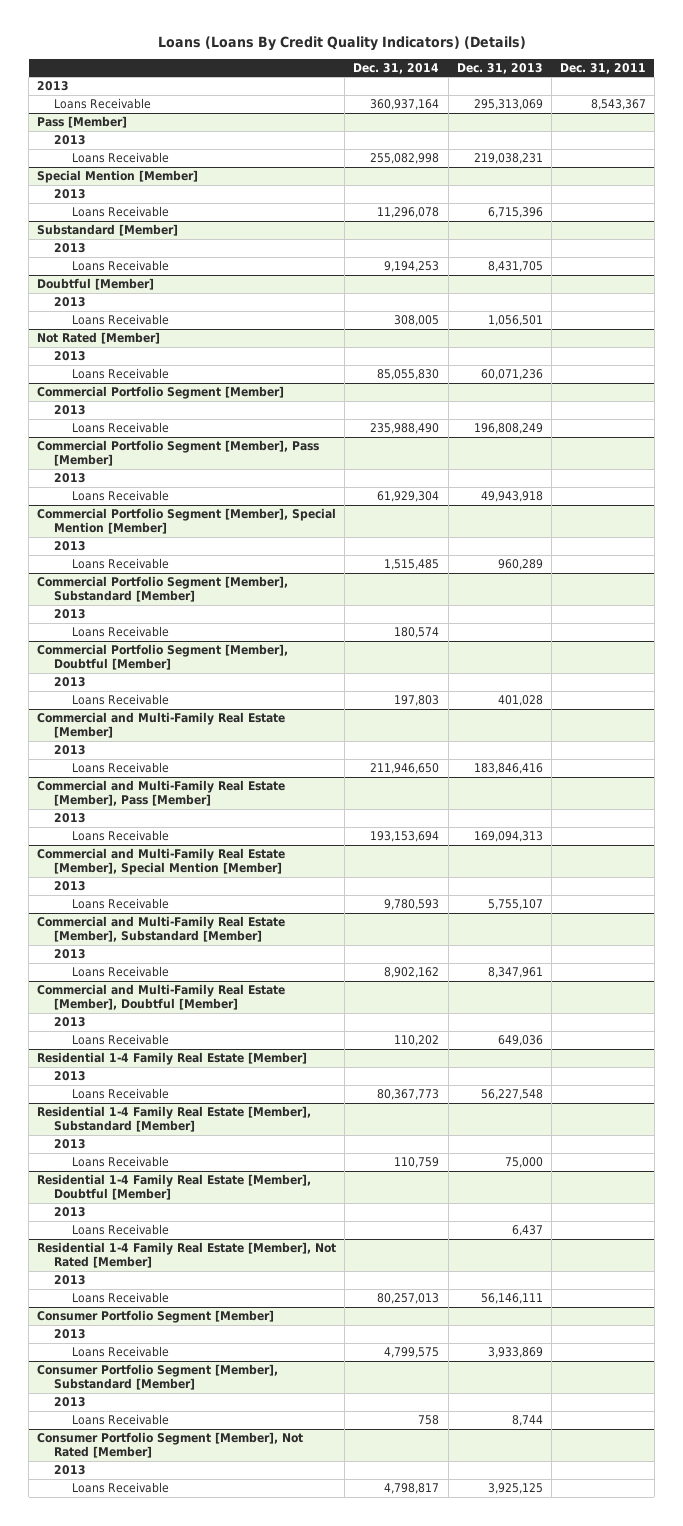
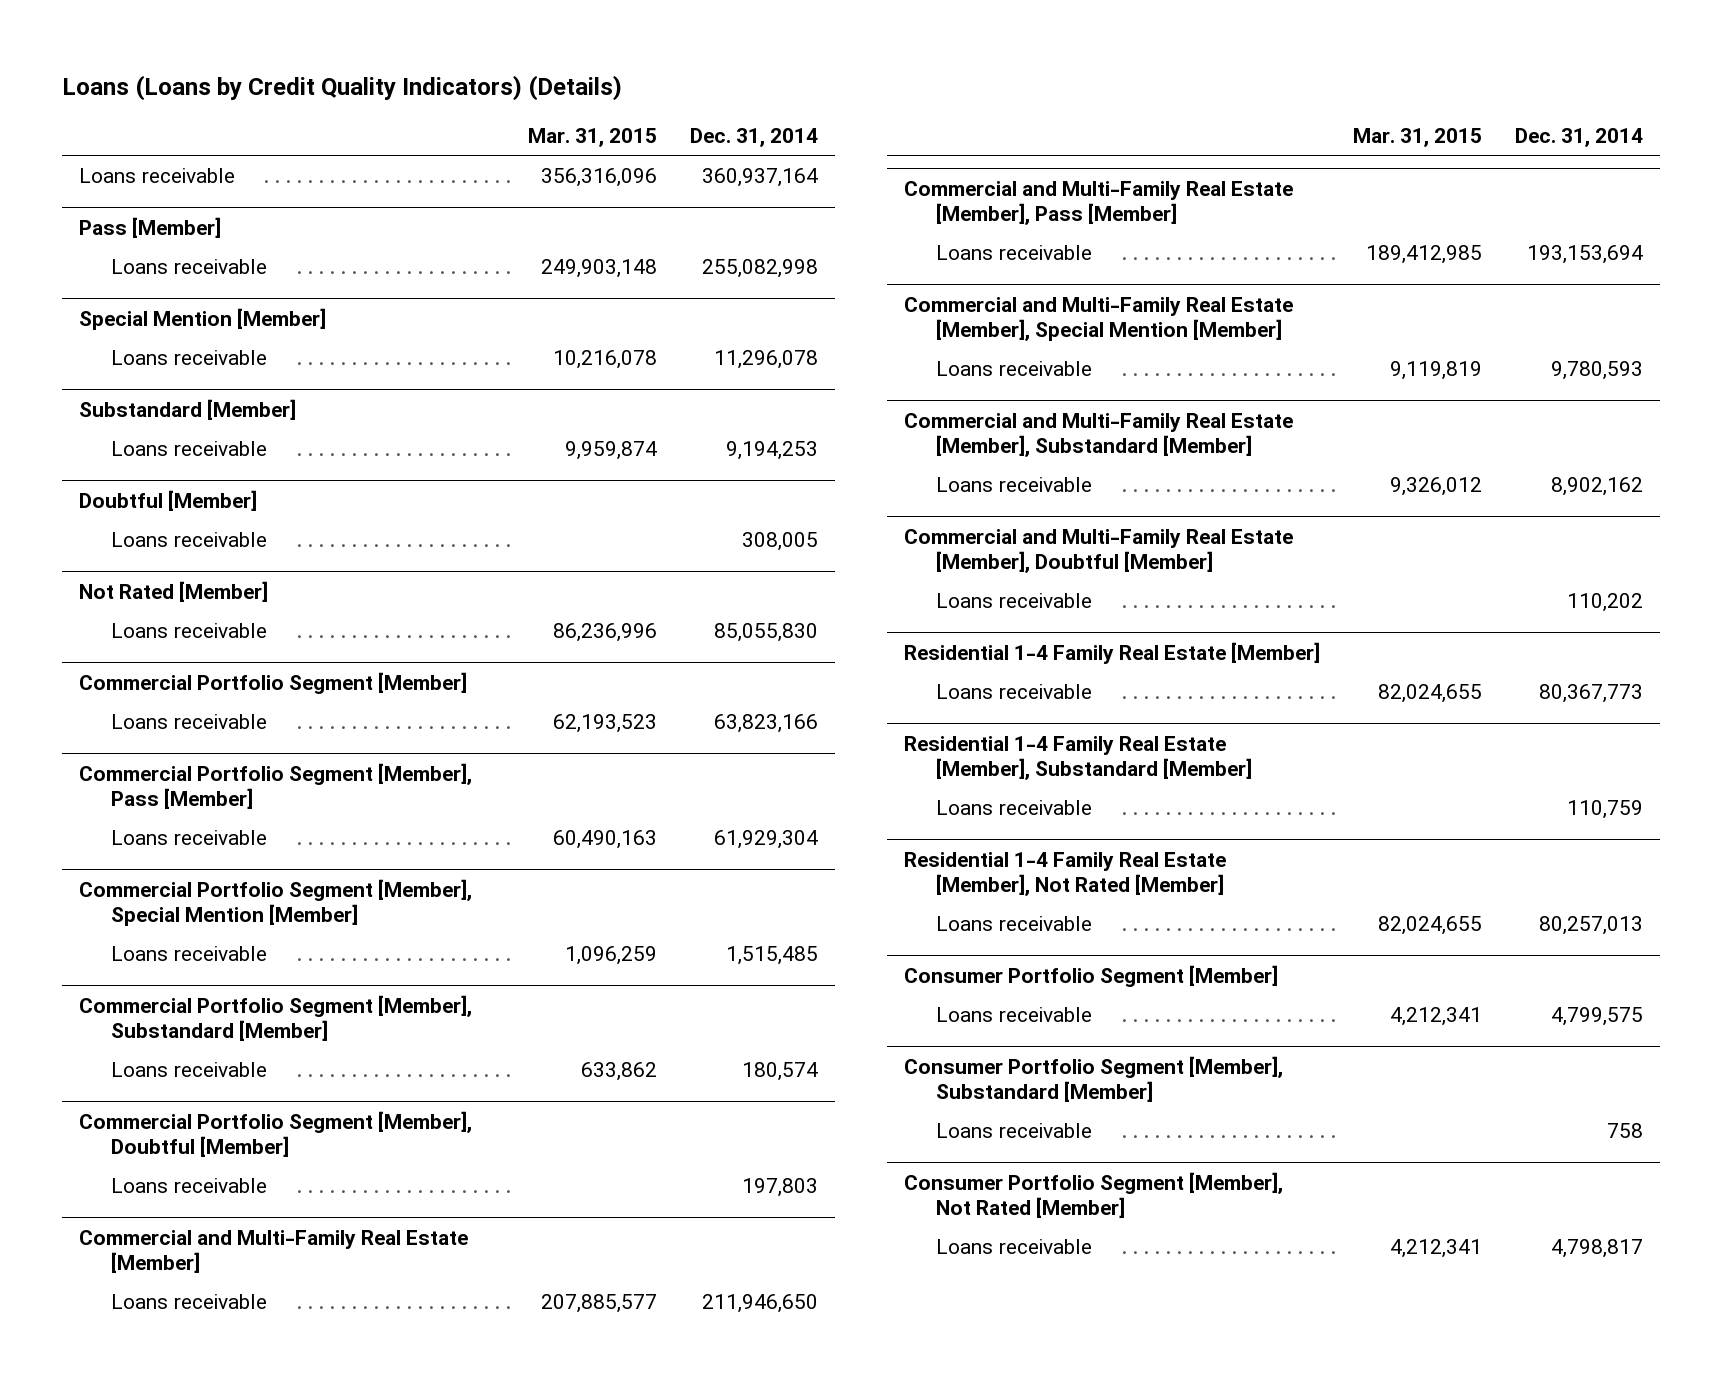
[157,35,526,51] Loans (Loans By Credit Quality Indicators) (Details) -> [62,74,623,101] Loans (Loans by Credit Quality Indicators) (Details)
[456,62,543,74] Dec. 31, 2013 -> none
[559,62,646,74] Dec. 31, 2011 -> none
none -> [527,127,657,147] Mar. 31, 2015
[37,81,70,92] 2013 -> none
[54,98,152,110] Loans Receivable -> [78,168,235,184] Loans receivable
[54,135,87,146] 2013 -> none
[71,152,169,164] Loans Receivable -> [110,259,267,275] Loans receivable
[54,189,87,200] 2013 -> none
[71,206,169,218] Loans Receivable -> [110,350,267,366] Loans receivable
[54,243,87,254] 2013 -> none
[71,260,169,272] Loans Receivable -> [110,441,267,457] Loans receivable
[54,297,87,308] 2013 -> none
[71,314,169,326] Loans Receivable -> [110,532,267,548] Loans receivable
[54,351,87,362] 2013 -> none
[71,368,169,380] Loans Receivable -> [110,623,267,639] Loans receivable
[54,405,87,416] 2013 -> none
[71,422,169,434] Loans Receivable -> [110,714,267,730] Loans receivable
[370,423,440,435] 235,988,490 -> [714,714,819,734] 63,823,166
[54,473,87,484] 2013 -> none
[71,490,169,502] Loans Receivable -> [110,830,267,846] Loans receivable
[54,541,87,552] 2013 -> none
[71,558,169,570] Loans Receivable -> [110,946,267,962] Loans receivable
[54,609,87,620] 2013 -> none
[71,626,169,638] Loans Receivable -> [110,1062,267,1078] Loans receivable
[54,677,87,688] 2013 -> none
[71,694,169,706] Loans Receivable -> [110,1178,267,1194] Loans receivable
[54,745,87,756] 2013 -> none
[71,762,169,774] Loans Receivable -> [110,1294,267,1310] Loans receivable
[54,813,87,824] 2013 -> none
[71,830,169,842] Loans Receivable -> [935,245,1092,261] Loans receivable
[54,881,87,892] 2013 -> none
[71,898,169,910] Loans Receivable -> [935,361,1092,377] Loans receivable
[54,949,87,960] 2013 -> none
[71,966,169,978] Loans Receivable -> [935,477,1092,493] Loans receivable
[54,1017,87,1028] 2013 -> none
[71,1034,169,1046] Loans Receivable -> [935,593,1092,609] Loans receivable
[54,1071,87,1082] 2013 -> none
[71,1088,169,1100] Loans Receivable -> [935,684,1092,700] Loans receivable
[54,1139,87,1150] 2013 -> none
[37,1174,312,1201] Residential 1-4 Family Real Estate [Member], Doubtful [Member] -> none
[54,1207,87,1218] 2013 -> none
[71,1224,169,1236] Loans Receivable -> none
[71,1156,169,1168] Loans Receivable -> [935,800,1092,816] Loans receivable
[54,1275,87,1286] 2013 -> none
[71,1292,169,1304] Loans Receivable -> [935,916,1092,932] Loans receivable
[54,1329,87,1340] 2013 -> none
[71,1346,169,1358] Loans Receivable -> [935,1007,1092,1023] Loans receivable
[54,1397,87,1408] 2013 -> none
[71,1414,169,1426] Loans Receivable -> [935,1123,1092,1139] Loans receivable
[54,1465,87,1476] 2013 -> none
[71,1482,169,1494] Loans Receivable -> [935,1239,1092,1255] Loans receivable

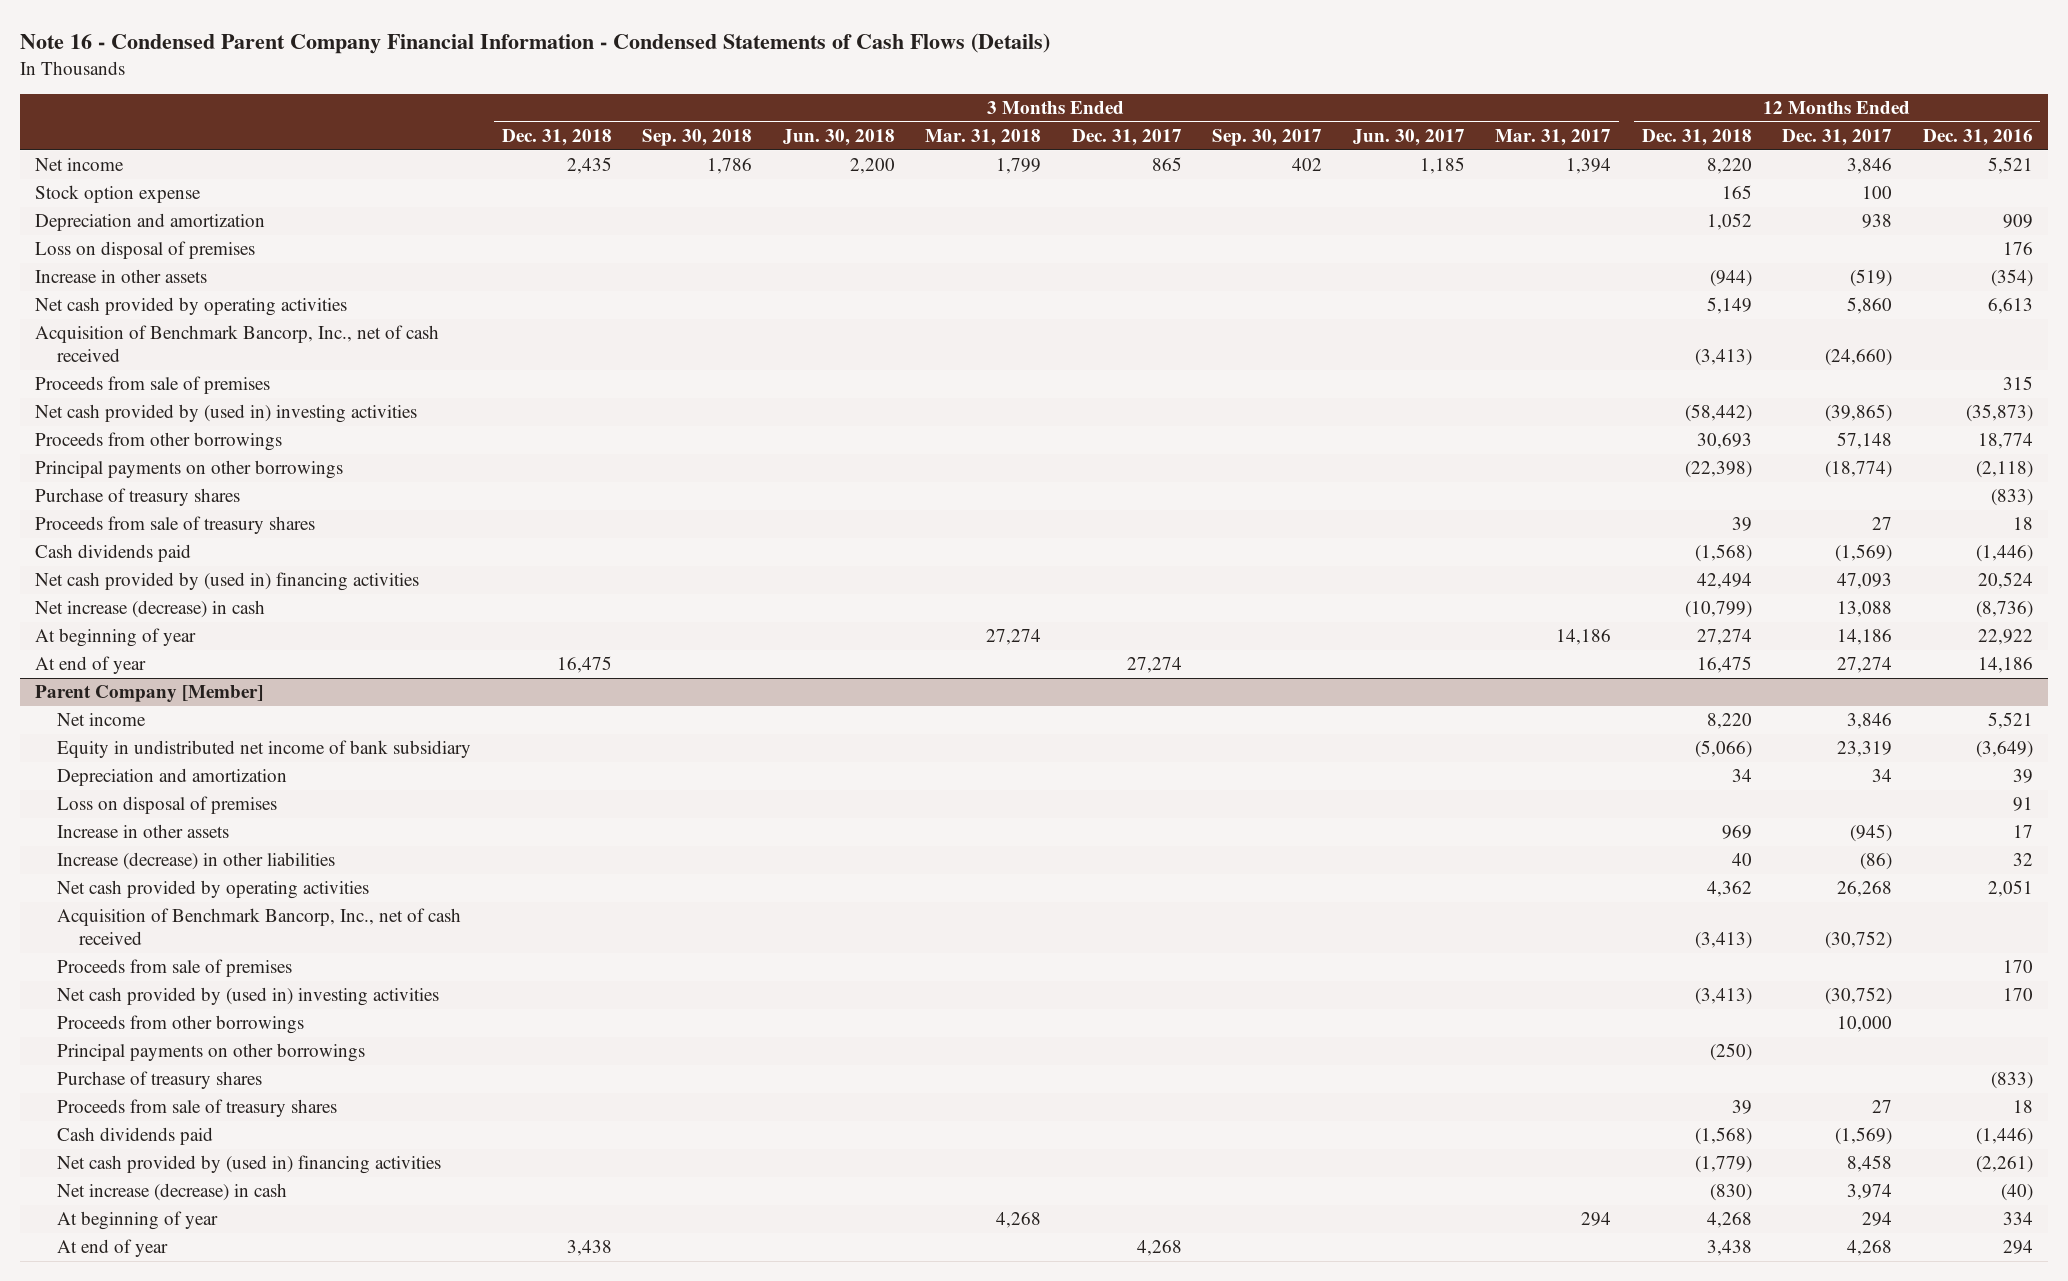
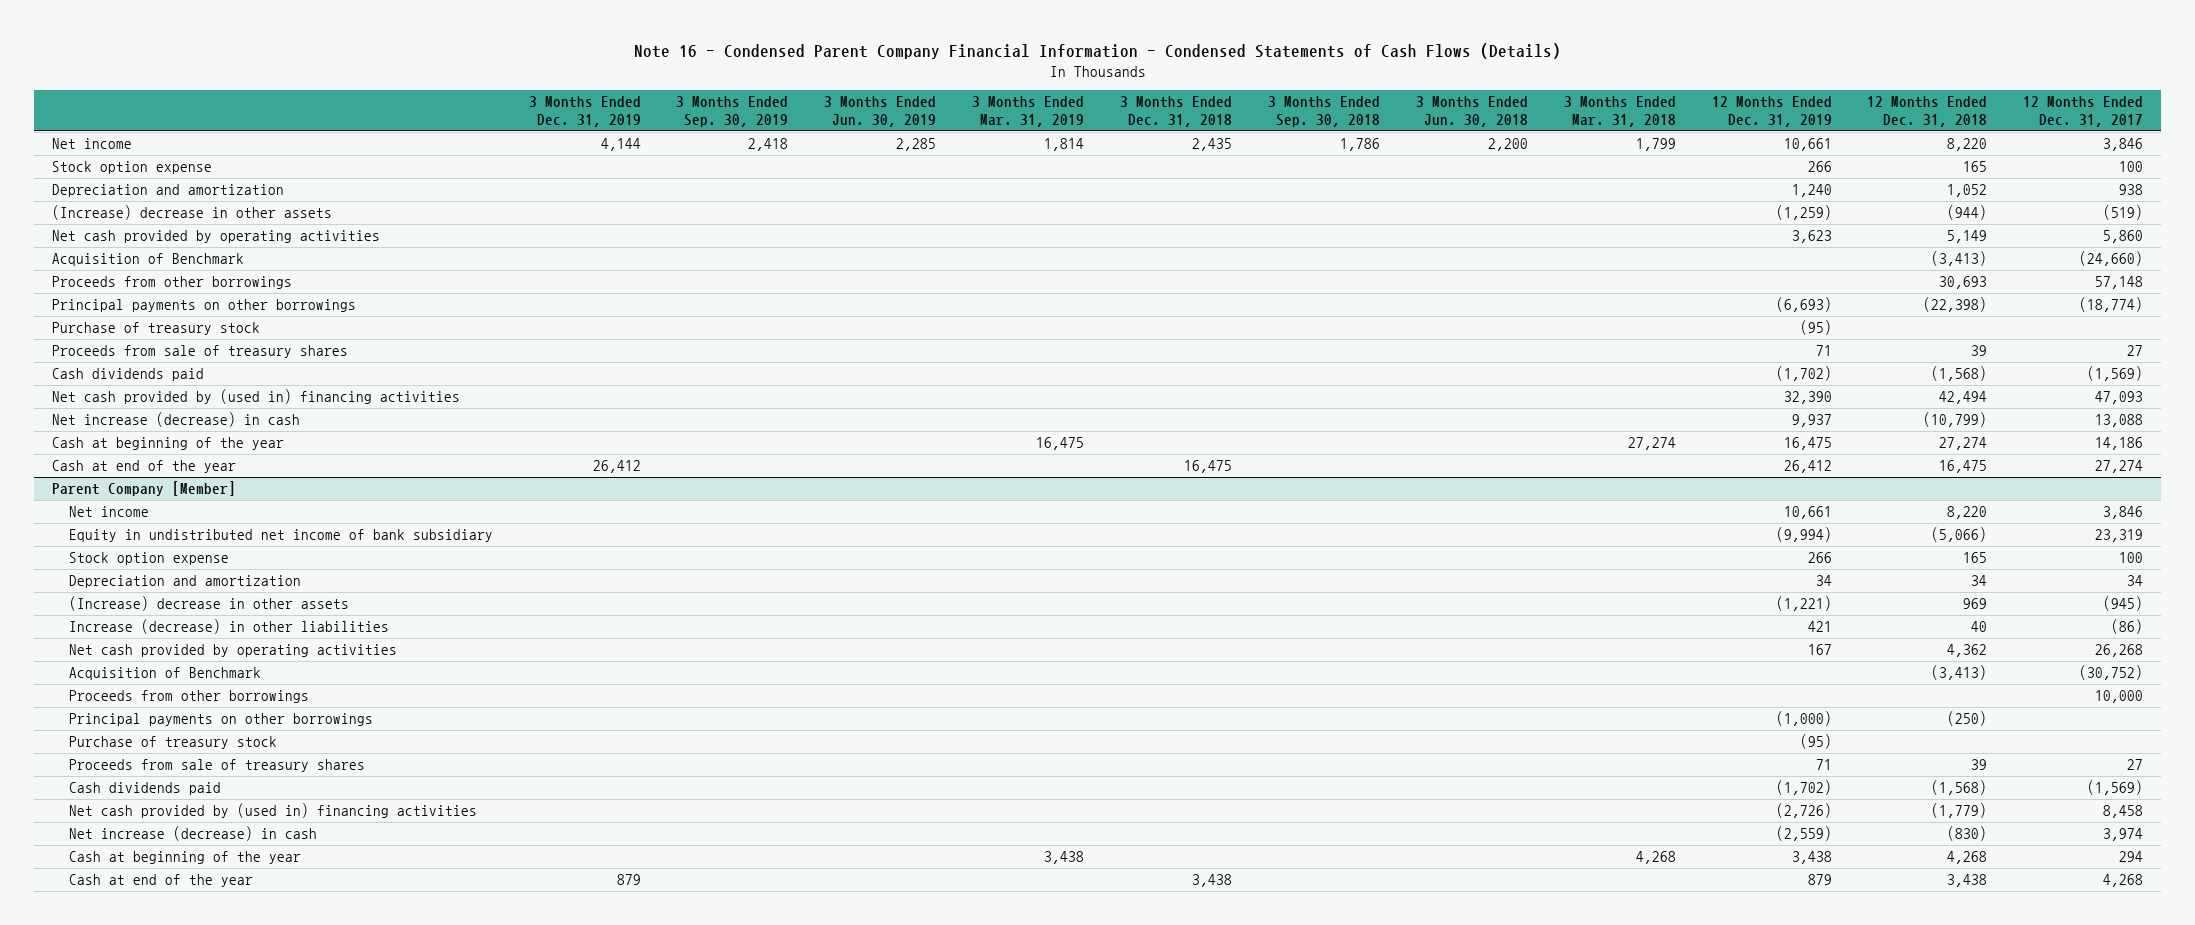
[1071,129,1182,147] Dec. 31, 2017 -> none
[1212,129,1323,147] Sep. 30, 2017 -> none
[1352,129,1465,147] Jun. 30, 2017 -> none
[1495,129,1612,147] Mar. 31, 2017 -> none
[1922,129,2033,147] Dec. 31, 2016 -> none
none -> [528,95,641,127] 3 Months Ended Dec. 31, 2019
none -> [676,95,789,127] 3 Months Ended Sep. 30, 2019
none -> [824,95,937,127] 3 Months Ended Jun. 30, 2019
none -> [972,95,1085,127] 3 Months Ended Mar. 31, 2019
none -> [1711,95,1832,127] 12 Months Ended Dec. 31, 2019
[35,241,256,260] Loss on disposal of premises -> none
[35,269,208,284] Increase in other assets -> [52,204,333,220] (Increase) decrease in other assets
[35,376,271,395] Proceeds from sale of premises -> none
[35,404,418,424] Net cash provided by (used in) investing activities -> none
[35,325,440,363] Acquisition of Benchmark Bancorp, Inc., net of cash received -> [52,252,245,266] Acquisition of Benchmark
[35,488,241,507] Purchase of treasury shares -> [52,321,261,335] Purchase of treasury stock
[35,628,197,648] At beginning of year -> [52,436,285,450] Cash at beginning of the year
[35,656,147,675] At end of year -> [52,459,237,473] Cash at end of the year
none -> [68,551,229,565] Stock option expense
[57,796,278,815] Loss on disposal of premises -> none
[57,824,230,839] Increase in other assets -> [68,595,349,611] (Increase) decrease in other assets
[57,959,293,978] Proceeds from sale of premises -> none
[57,987,440,1007] Net cash provided by (used in) investing activities -> none
[57,908,462,946] Acquisition of Benchmark Bancorp, Inc., net of cash received -> [68,666,261,680] Acquisition of Benchmark
[57,1071,263,1090] Purchase of treasury shares -> [68,735,277,749] Purchase of treasury stock
[57,1211,219,1231] At beginning of year -> [68,850,301,864] Cash at beginning of the year
[57,1239,169,1258] At end of year -> [68,873,253,887] Cash at end of the year

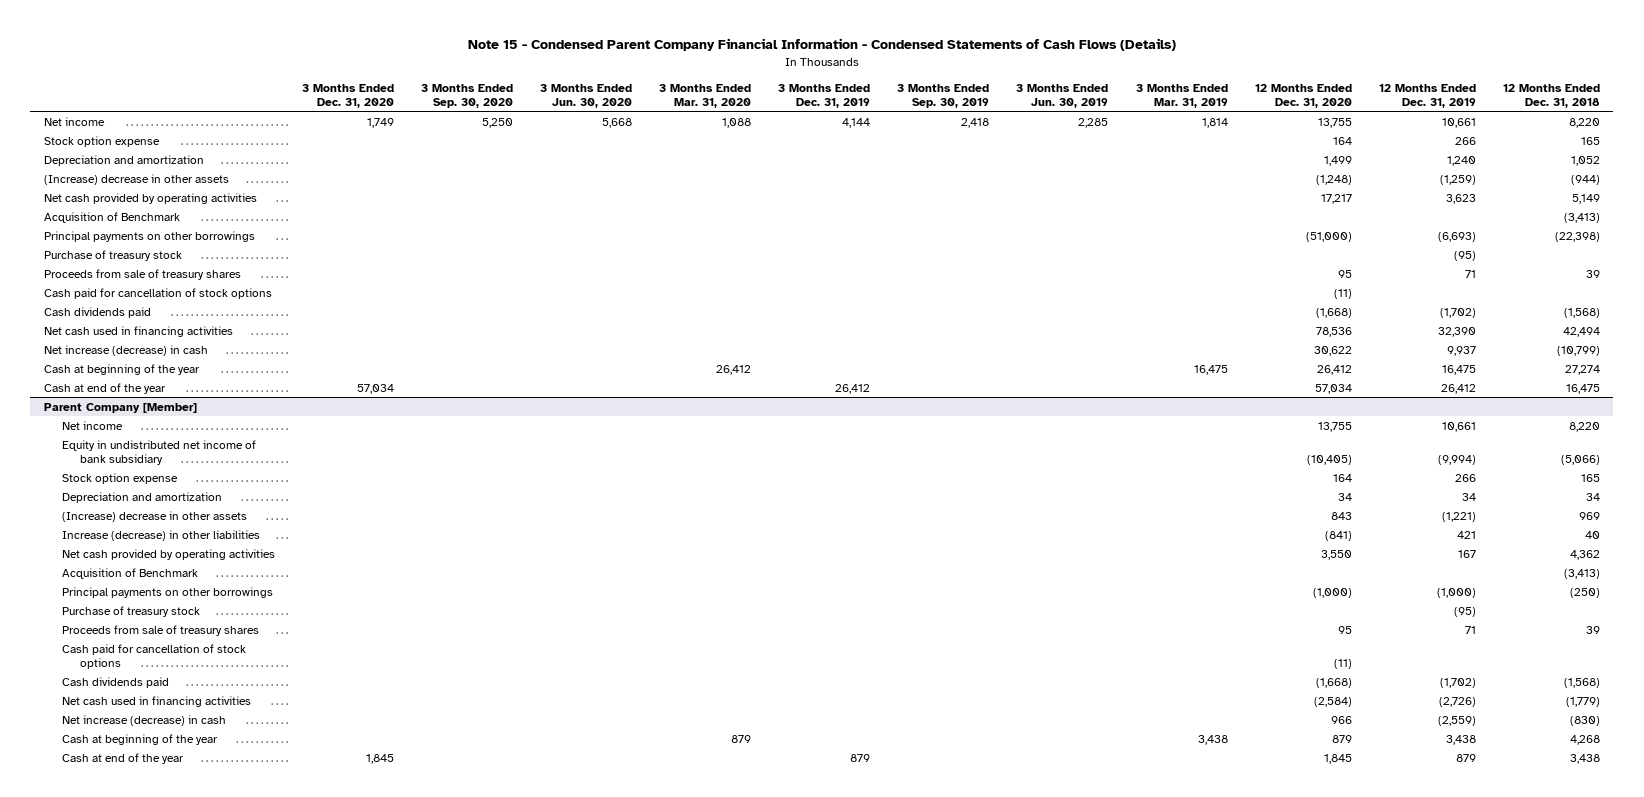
[633,43,1561,60] Note 16 - Condensed Parent Company Financial Information - Condensed Statements of Cash Flows (Details) -> [467,38,1176,52] Note 15 - Condensed Parent Company Financial Information - Condensed Statements of Cash Flows (Details)
[1120,95,1233,127] 3 Months Ended Dec. 31, 2018 -> none
[1267,95,1380,127] 3 Months Ended Sep. 30, 2018 -> none
[1415,95,1528,127] 3 Months Ended Jun. 30, 2018 -> none
[1563,95,1676,127] 3 Months Ended Mar. 31, 2018 -> none
[2023,95,2144,127] 12 Months Ended Dec. 31, 2017 -> none
none -> [301,83,394,108] 3 Months Ended Dec. 31, 2020
none -> [421,83,514,108] 3 Months Ended Sep. 30, 2020
none -> [540,83,633,108] 3 Months Ended Jun. 30, 2020
none -> [659,83,752,108] 3 Months Ended Mar. 31, 2020
none -> [1254,83,1352,108] 12 Months Ended Dec. 31, 2020
[52,275,293,289] Proceeds from other borrowings -> none
none -> [44,287,273,299] Cash paid for cancellation of stock options
[52,388,461,404] Net cash provided by (used in) financing activities -> [44,325,234,337] Net cash used in financing activities
[68,689,309,703] Proceeds from other borrowings -> none
none -> [61,643,246,669] Cash paid for cancellation of stock options
[68,802,477,818] Net cash provided by (used in) financing activities -> [61,695,251,707] Net cash used in financing activities

